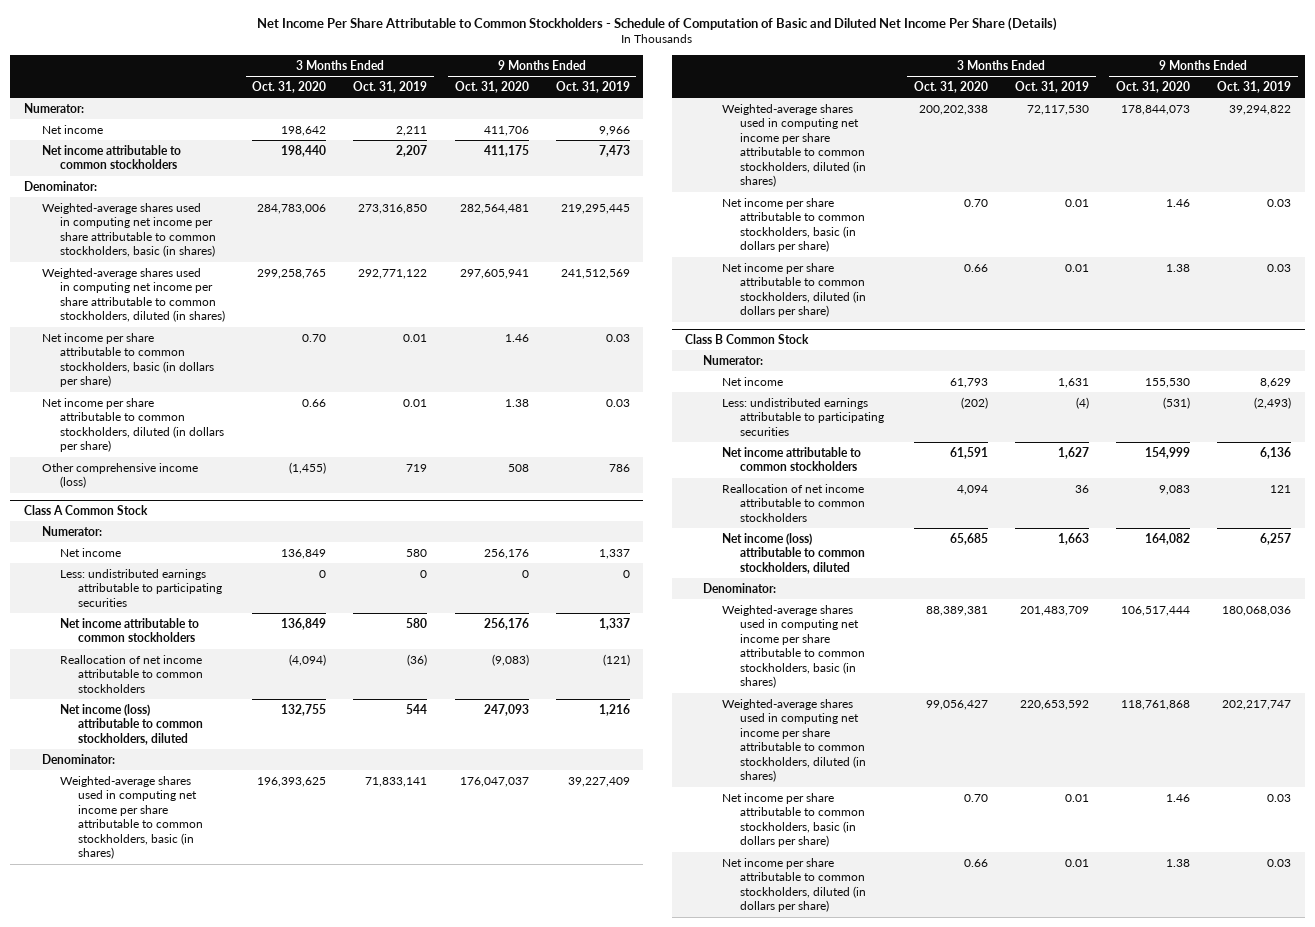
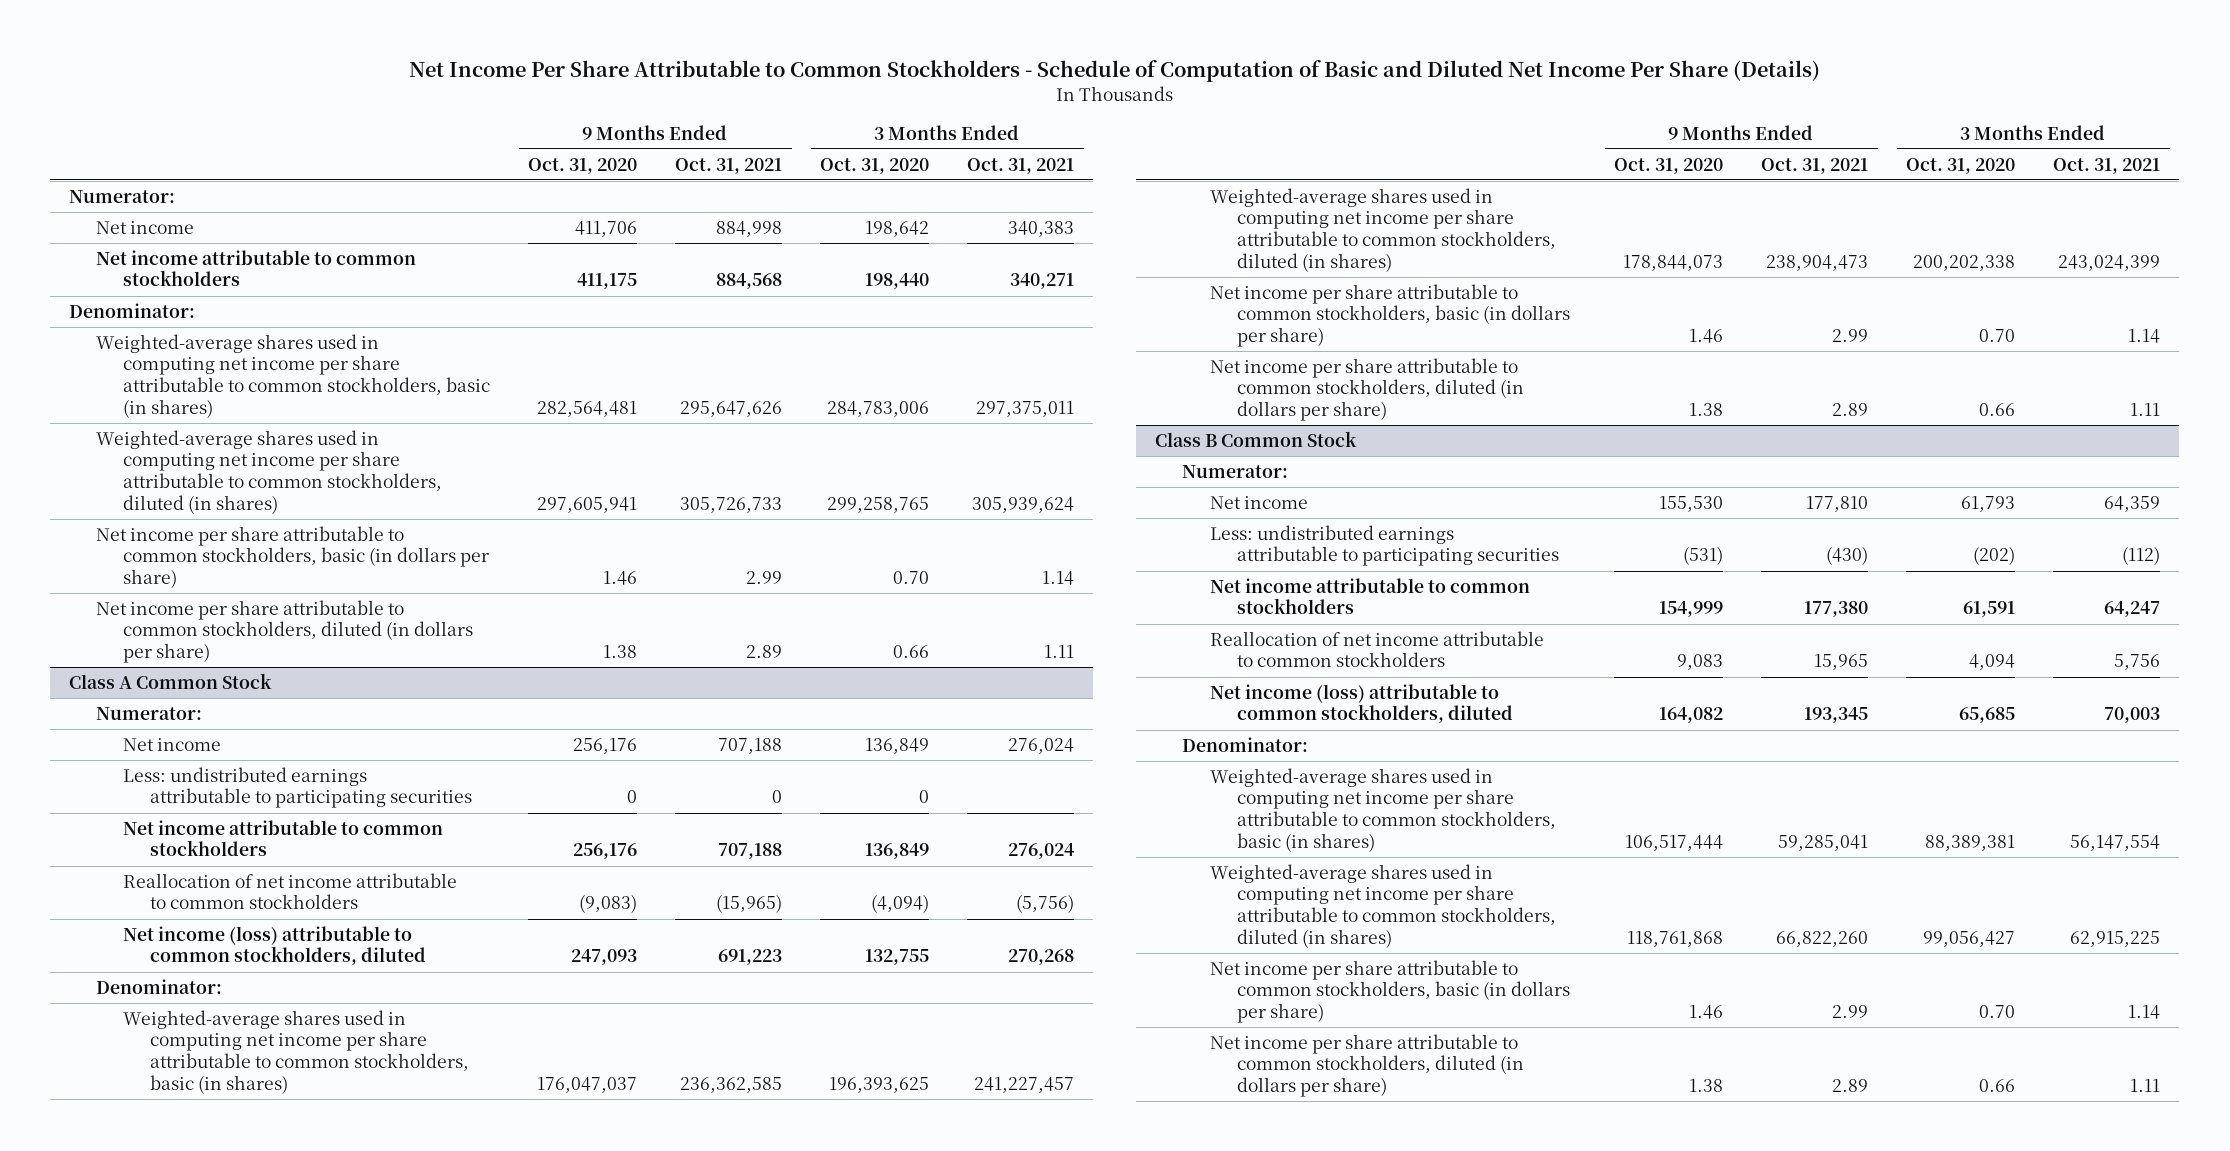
[353,80,428,93] Oct. 31, 2019 -> none
[555,80,630,93] Oct. 31, 2019 -> none
none -> [675,157,783,174] Oct. 31, 2021
none -> [967,157,1075,174] Oct. 31, 2021
[42,462,199,489] Other comprehensive income (loss) -> none

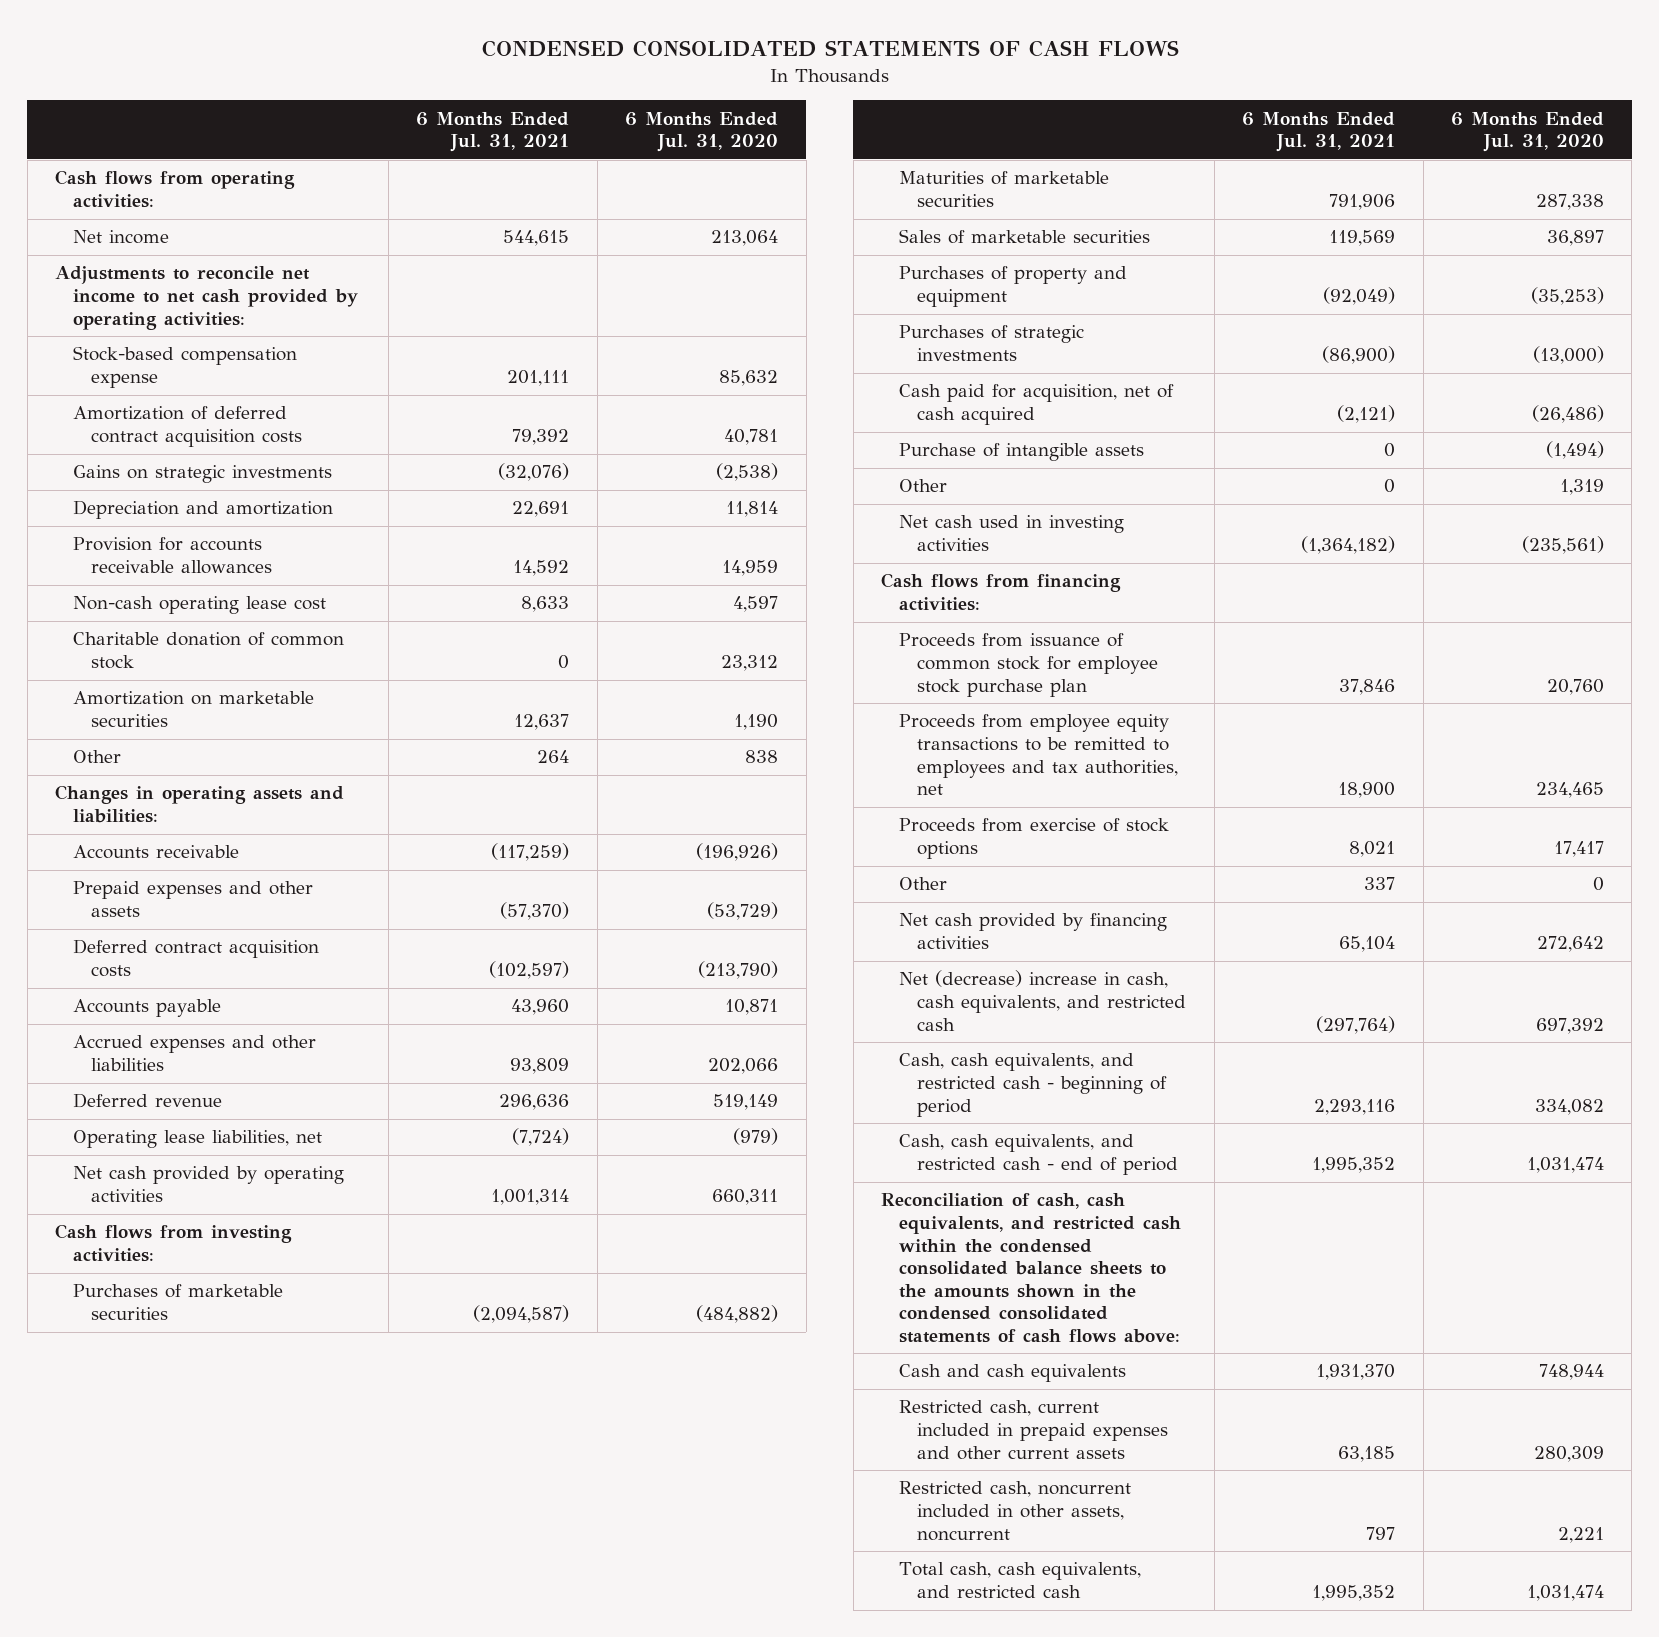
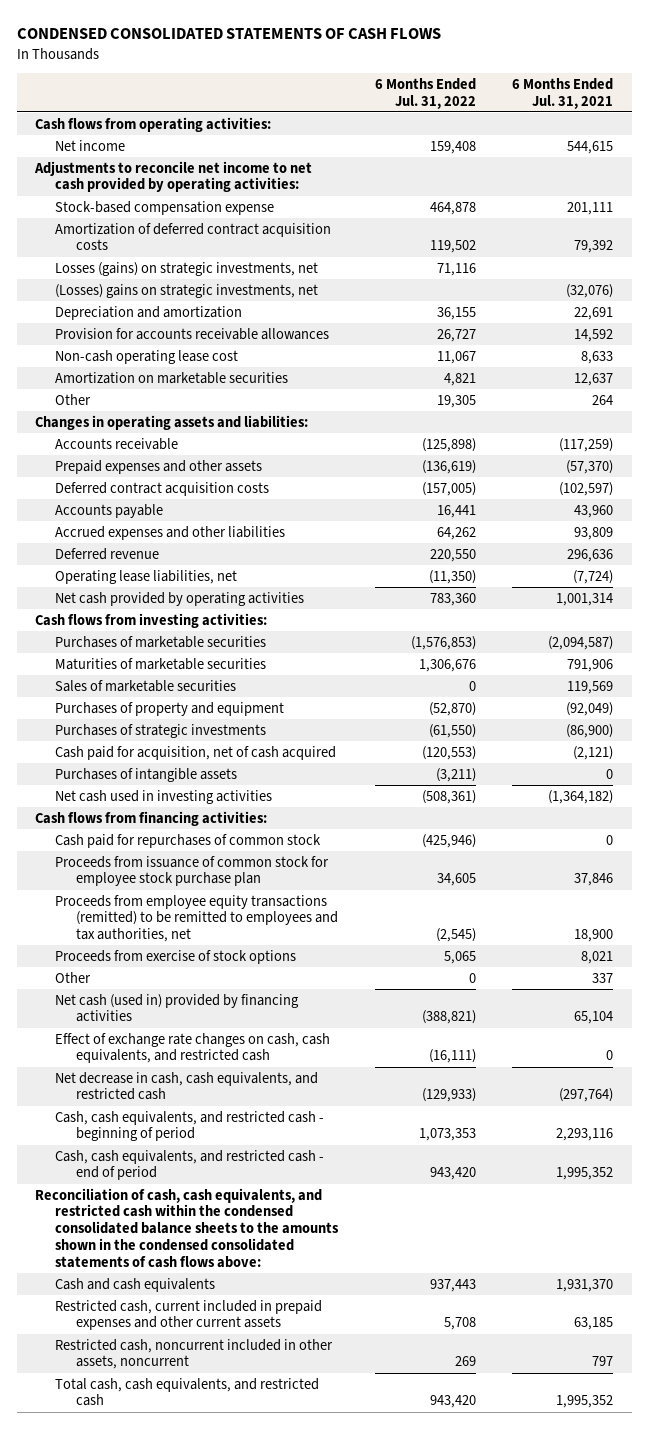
[625,111,779,153] 6 Months Ended Jul. 31, 2020 -> none
none -> [374,77,476,109] 6 Months Ended Jul. 31, 2022
none -> [55,261,319,276] Losses (gains) on strategic investments, net
[73,465,333,484] Gains on strategic investments -> [55,283,319,298] (Losses) gains on strategic investments, net
[73,632,345,670] Charitable donation of common stock -> none
[899,479,948,493] Other -> none
[899,443,1145,462] Purchase of intangible assets -> [55,767,238,782] Purchases of intangible assets
none -> [55,833,322,848] Cash paid for repurchases of common stock
[899,714,1179,796] Proceeds from employee equity transactions to be remitted to employees and tax authorities, net -> [55,894,338,943] Proceeds from employee equity transactions (remitted) to be remitted to employees and tax authorities, net
[899,913,1168,950] Net cash provided by financing activities -> [55,993,300,1023] Net cash (used in) provided by financing activities
none -> [55,1032,331,1064] Effect of exchange rate changes on cash, cash equivalents, and restricted cash
[899,970,1187,1031] Net (decrease) increase in cash, cash equivalents, and restricted cash -> [55,1071,319,1101] Net decrease in cash, cash equivalents, and restricted cash

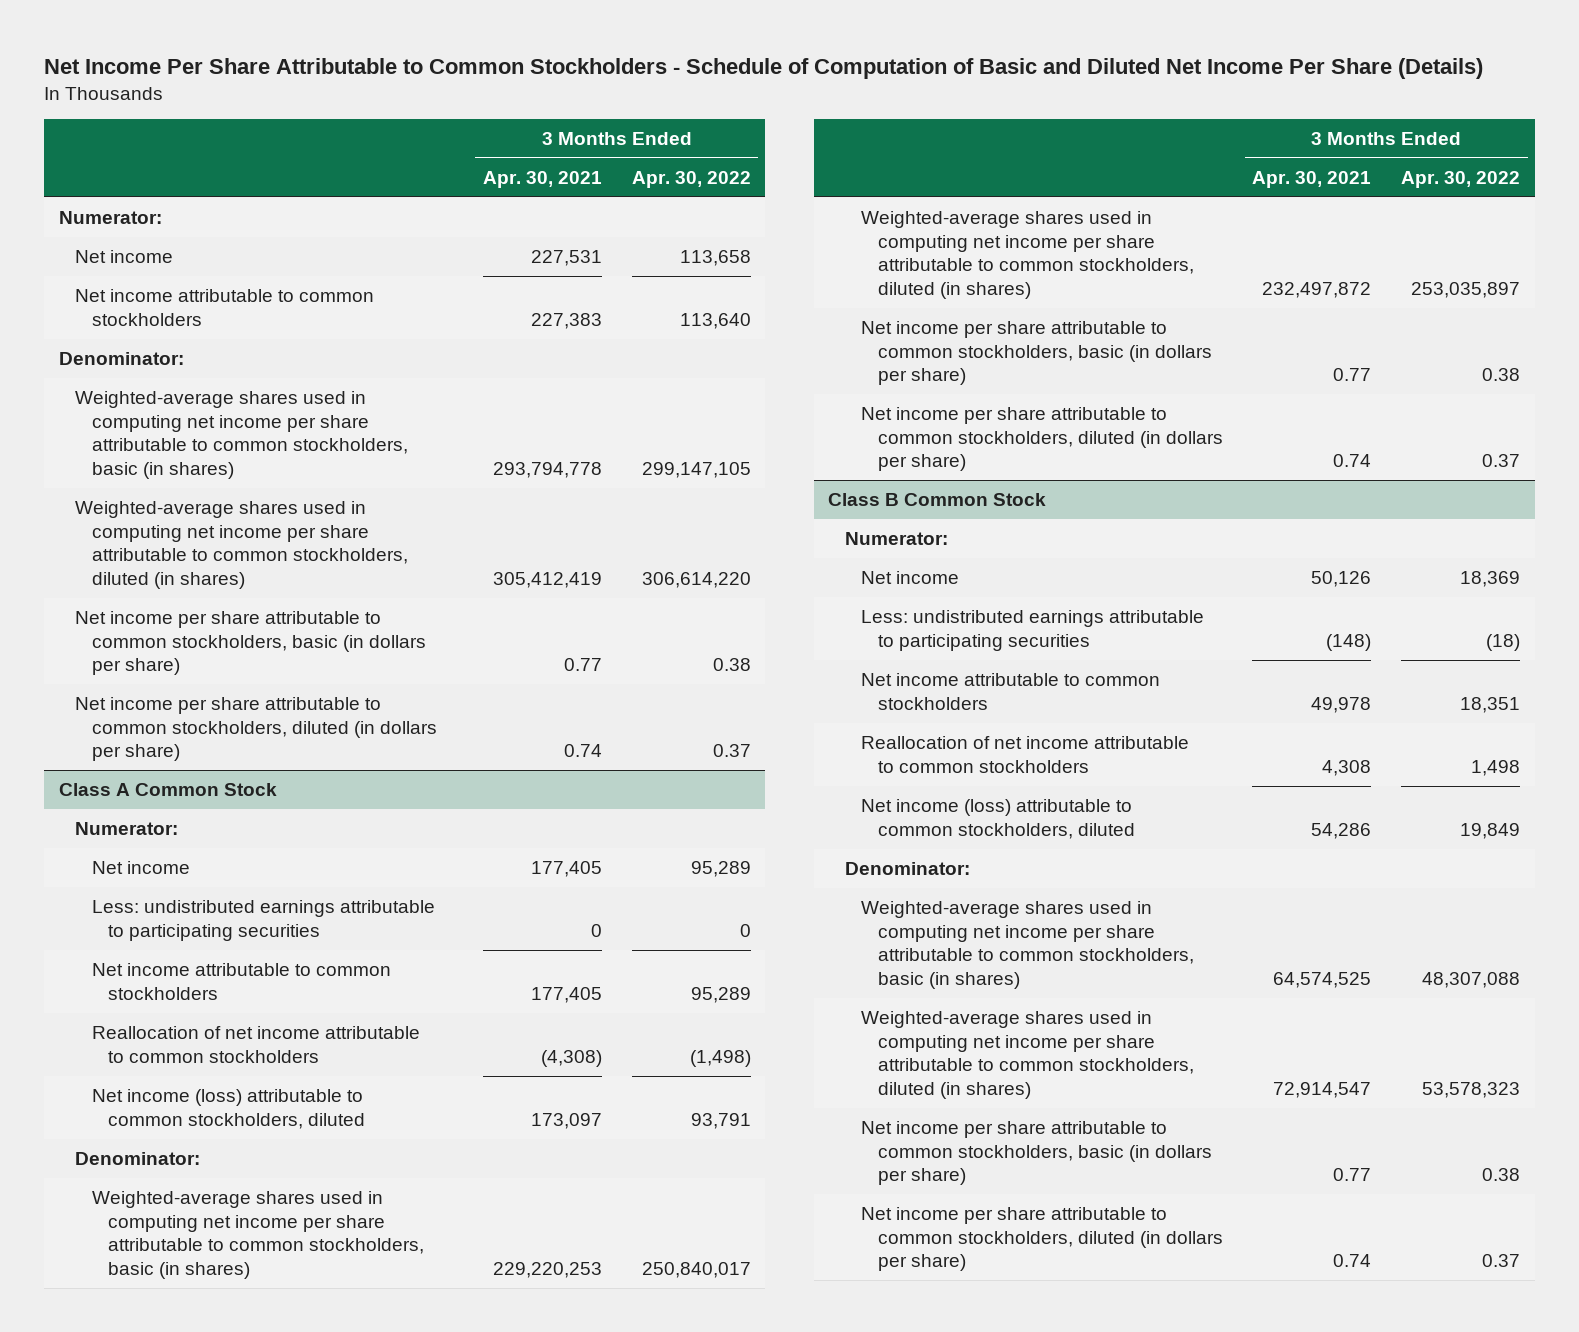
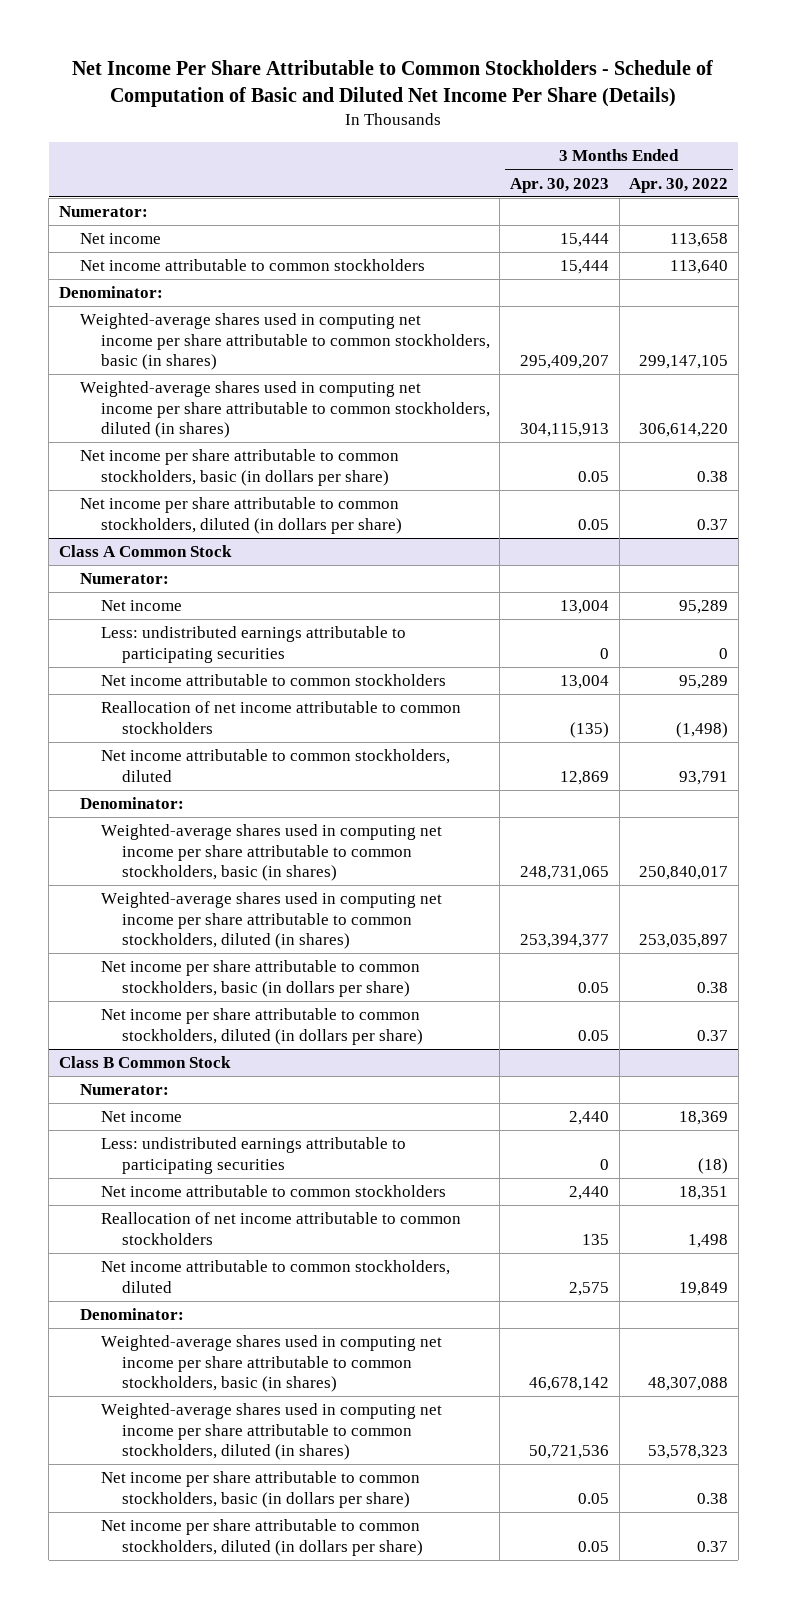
[482,171,602,189] Apr. 30, 2021 -> none
none -> [509,177,609,193] Apr. 30, 2023
[91,1089,366,1129] Net income (loss) attributable to common stockholders, diluted -> [100,749,450,782] Net income attributable to common stockholders, diluted
[861,799,1135,839] Net income (loss) attributable to common stockholders, diluted -> [100,1260,450,1293] Net income attributable to common stockholders, diluted

